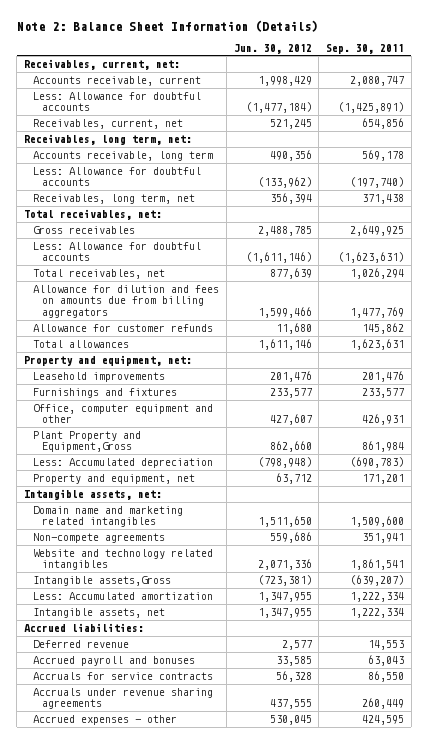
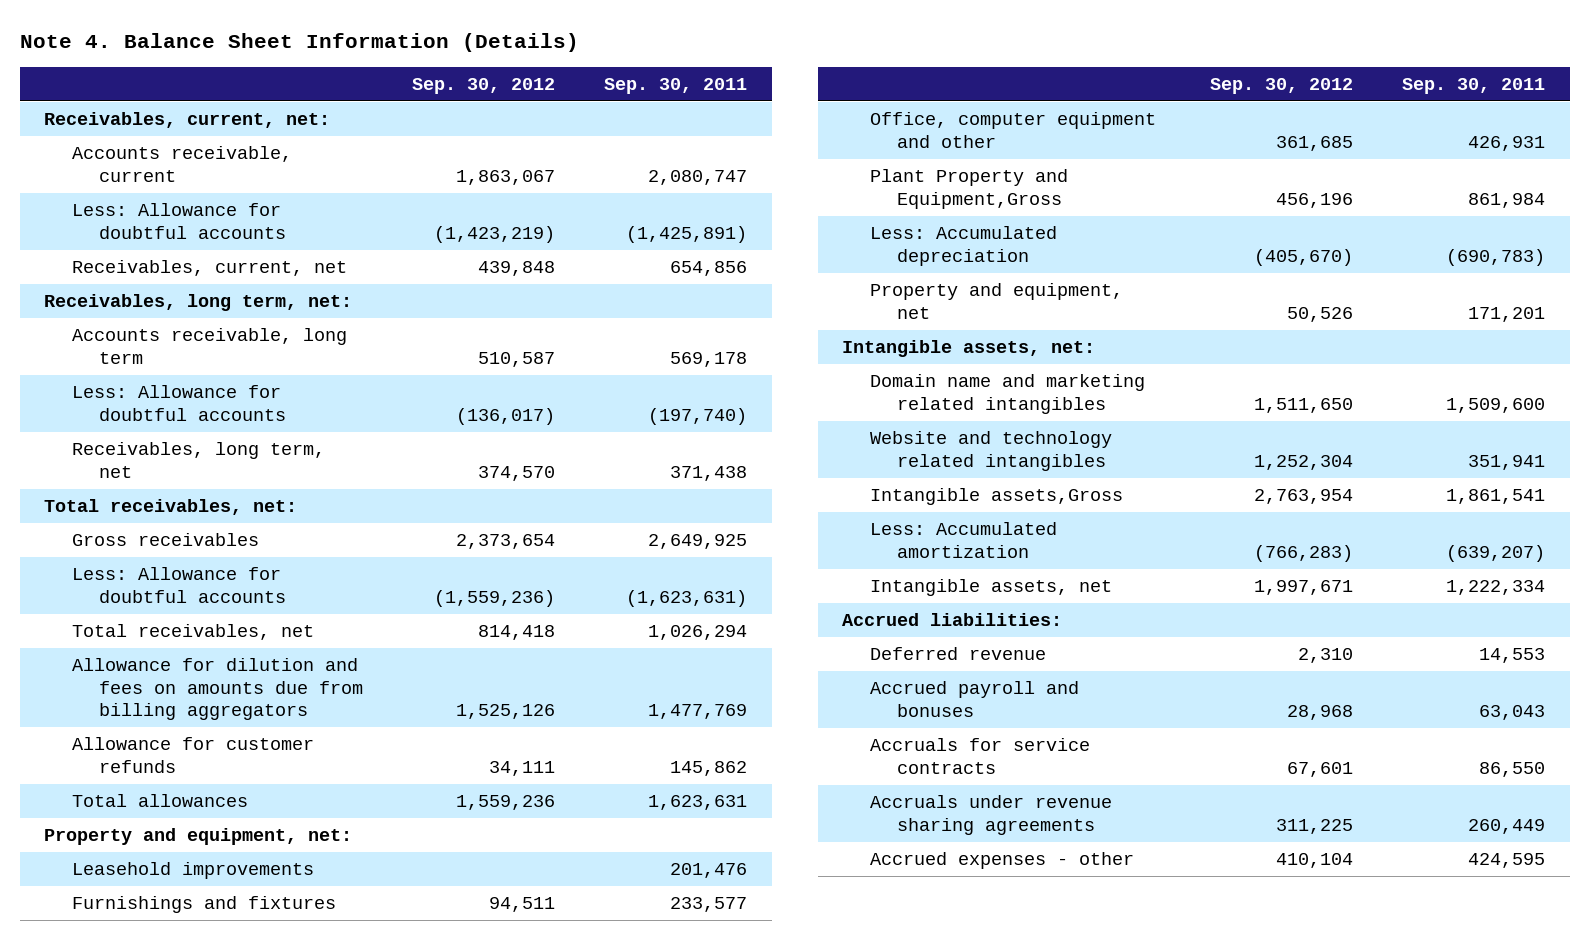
[16,19,318,32] Note 2: Balance Sheet Information (Details) -> [19,33,579,53] Note 4. Balance Sheet Information (Details)
[233,43,312,54] Jun. 30, 2012 -> none
none -> [412,77,556,94] Sep. 30, 2012
[33,532,166,543] Non-compete agreements -> none
[350,559,405,571] 1,861,541 -> [1468,454,1546,470] 351,941
[350,574,405,586] (639,207) -> [1446,489,1546,505] 1,861,541
[350,591,405,602] 1,222,334 -> [1446,544,1546,562] (639,207)

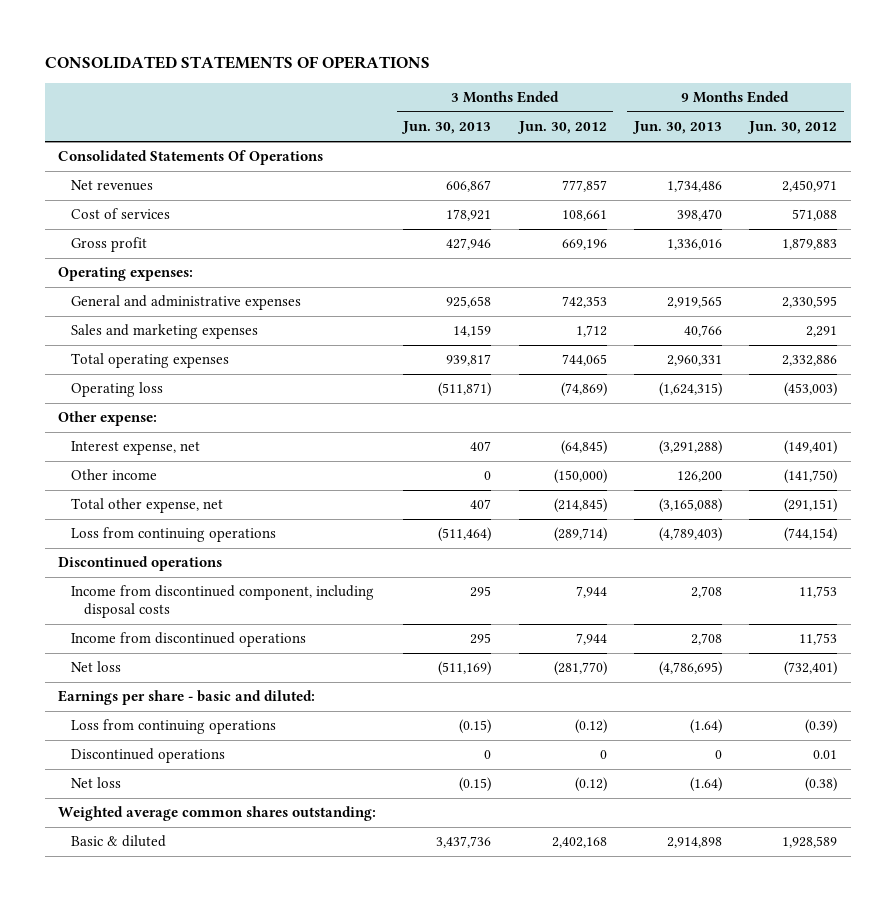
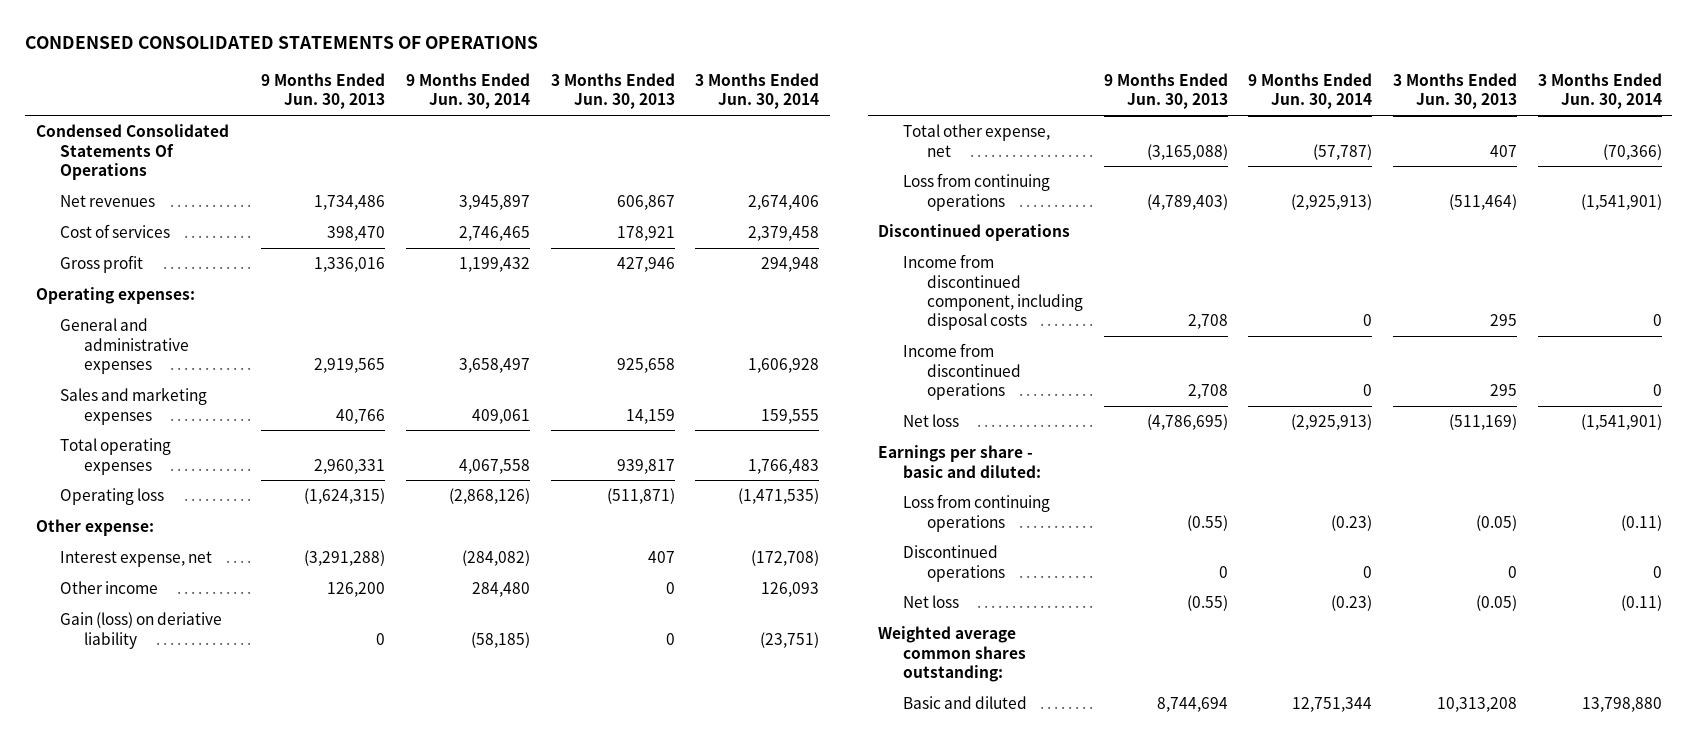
[44,55,430,69] CONSOLIDATED STATEMENTS OF OPERATIONS -> [25,36,539,50] CONDENSED CONSOLIDATED STATEMENTS OF OPERATIONS
[516,121,607,135] Jun. 30, 2012 -> none
[747,121,838,135] Jun. 30, 2012 -> none
none -> [405,72,530,110] 9 Months Ended Jun. 30, 2014
none -> [695,72,820,110] 3 Months Ended Jun. 30, 2014
[58,150,324,166] Consolidated Statements Of Operations -> [35,124,229,180] Condensed Consolidated Statements Of Operations
none -> [60,612,223,649] Gain (loss) on deriative liability
[459,719,492,735] (0.15) -> [1476,514,1518,531] (0.05)
[689,719,722,735] (1.64) -> [1186,514,1228,531] (0.55)
[459,777,492,793] (0.15) -> [1476,595,1518,612] (0.05)
[689,777,722,793] (1.64) -> [1186,595,1228,612] (0.55)
[71,835,167,848] Basic & diluted -> [902,696,1027,710] Basic and diluted
[436,836,492,849] 3,437,736 -> [1437,697,1518,713] 10,313,208
[666,837,722,849] 2,914,898 -> [1156,697,1228,713] 8,744,694

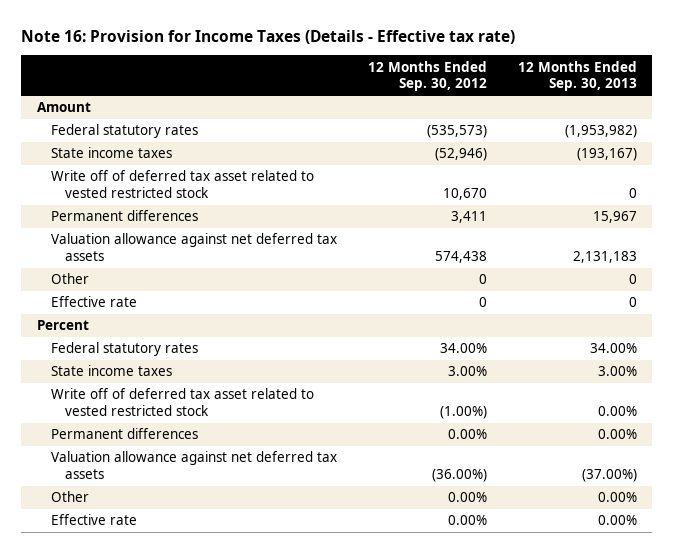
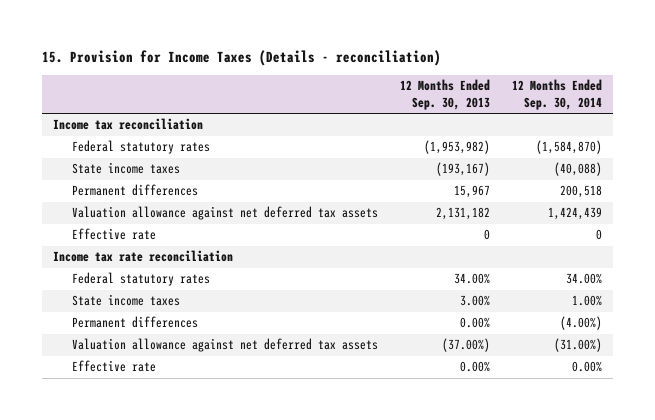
[21,30,516,45] Note 16: Provision for Income Taxes (Details - Effective tax rate) -> [42,50,442,67] 15. Provision for Income Taxes (Details - reconciliation)
[367,60,487,92] 12 Months Ended Sep. 30, 2012 -> none
none -> [511,79,602,110] 12 Months Ended Sep. 30, 2014
[36,102,91,113] Amount -> none
none -> [53,118,204,131] Income tax reconciliation
[50,170,314,198] Write off of deferred tax asset related to vested restricted stock -> none
[50,273,89,285] Other -> none
[572,250,637,263] 2,131,183 -> [436,207,491,221] 2,131,182
[36,320,89,331] Percent -> none
none -> [53,250,234,263] Income tax rate reconciliation
[50,388,314,416] Write off of deferred tax asset related to vested restricted stock -> none
[50,491,89,503] Other -> none

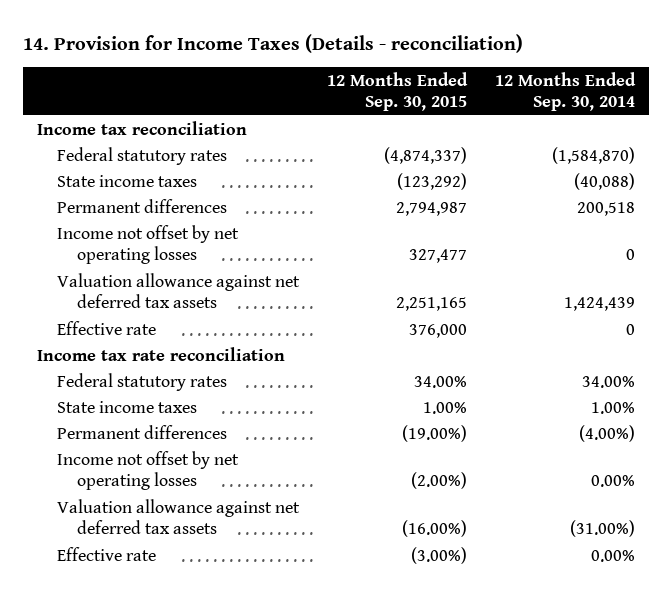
[42,50,442,67] 15. Provision for Income Taxes (Details - reconciliation) -> [22,33,523,53] 14. Provision for Income Taxes (Details - reconciliation)
[400,79,491,110] 12 Months Ended Sep. 30, 2013 -> none
none -> [327,71,469,112] 12 Months Ended Sep. 30, 2015
none -> [57,224,240,264] Income not offset by net operating losses
none -> [57,450,240,490] Income not offset by net operating losses

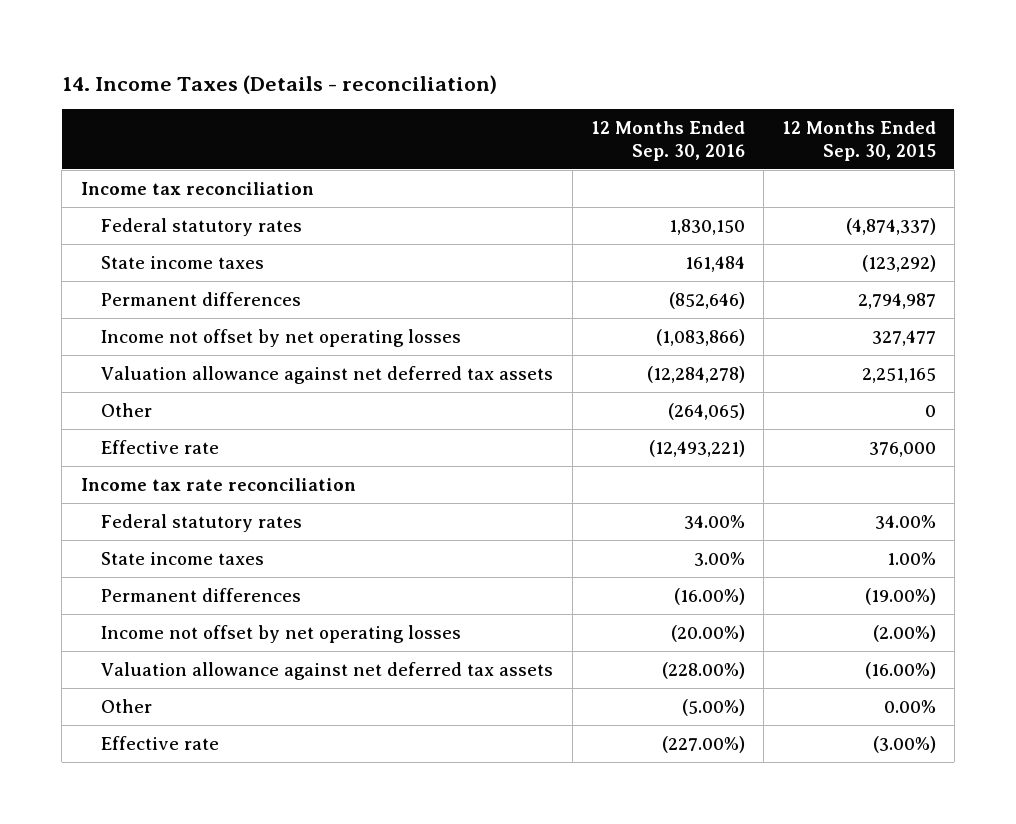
[22,33,523,53] 14. Provision for Income Taxes (Details - reconciliation) -> [61,74,497,94] 14. Income Taxes (Details - reconciliation)
[495,71,637,112] 12 Months Ended Sep. 30, 2014 -> none
none -> [590,121,745,161] 12 Months Ended Sep. 30, 2016
none -> [101,402,153,417] Other
none -> [101,698,153,713] Other

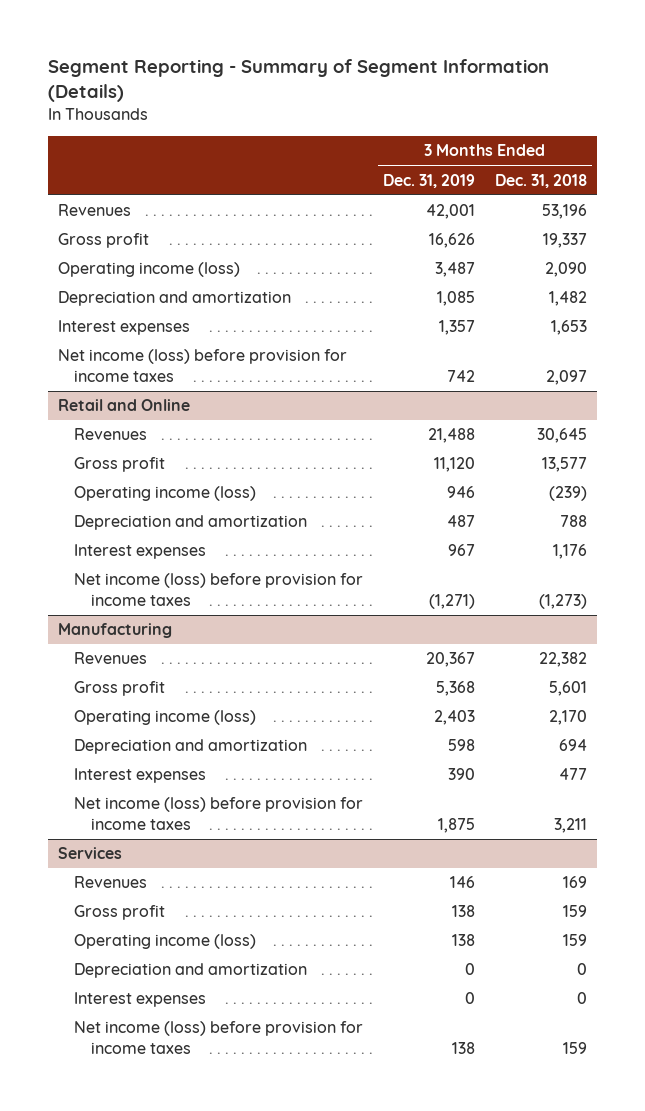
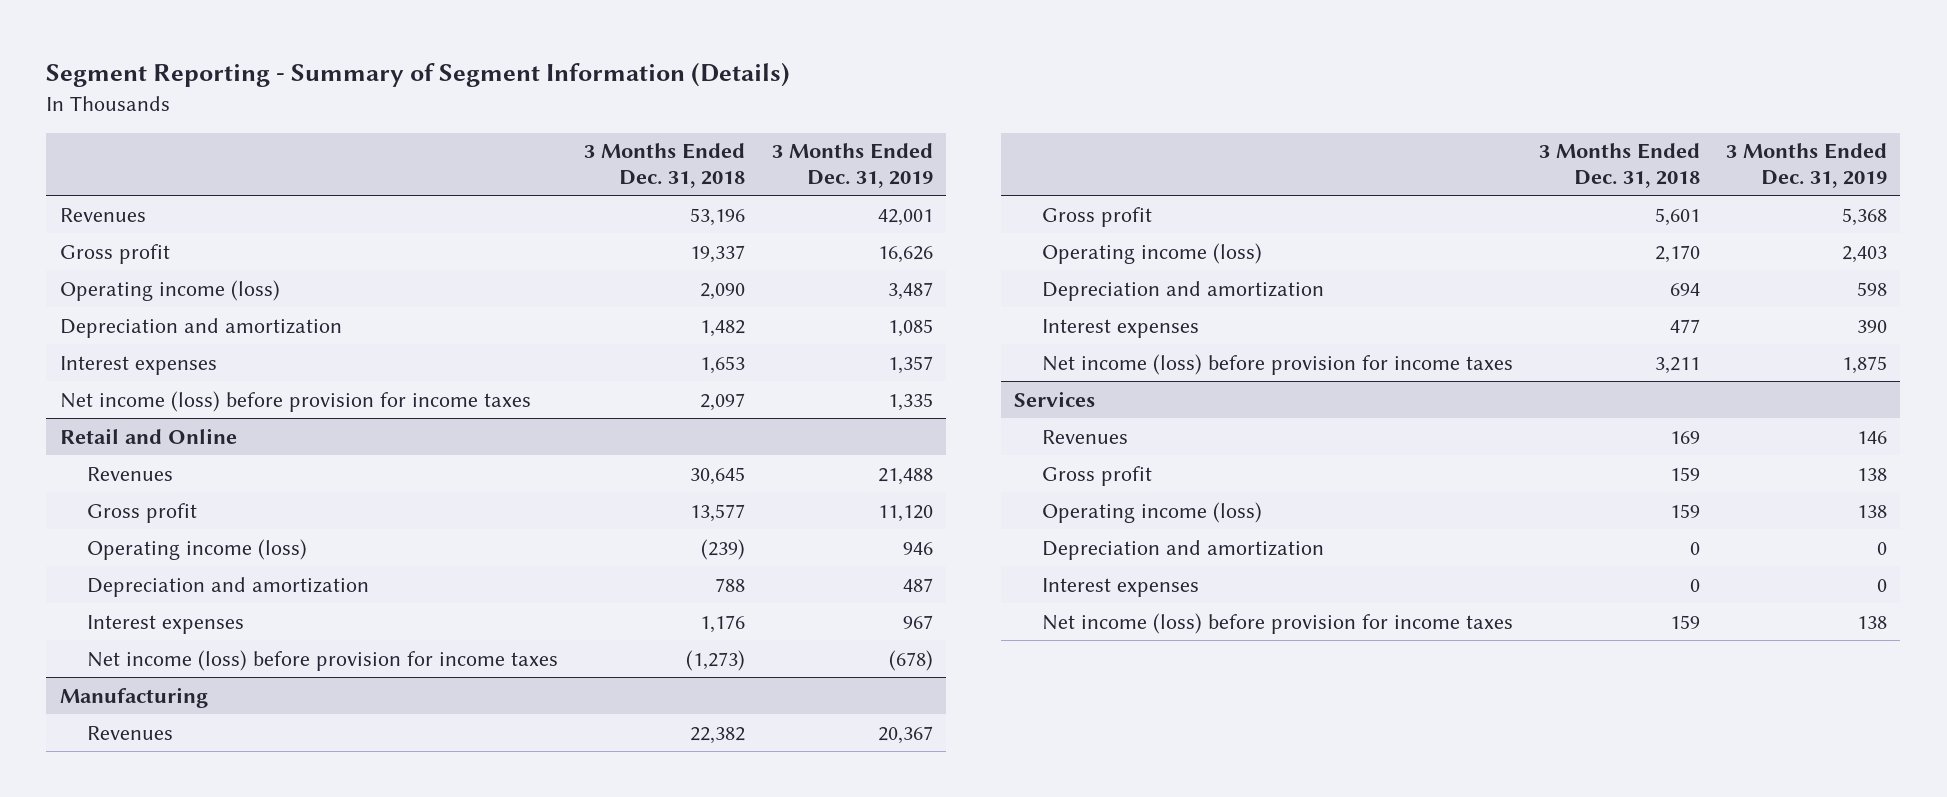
[447,369,476,382] 742 -> [887,392,933,411] 1,335
[429,593,476,609] (1,271) -> [888,649,933,671] (678)

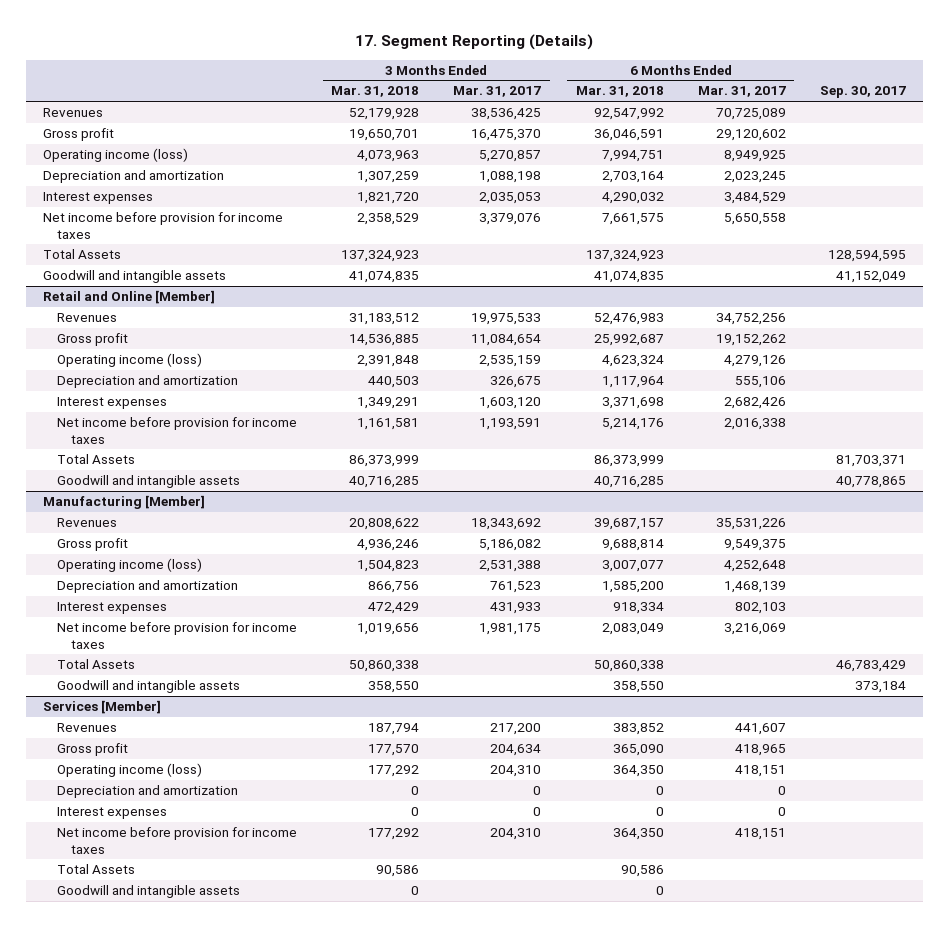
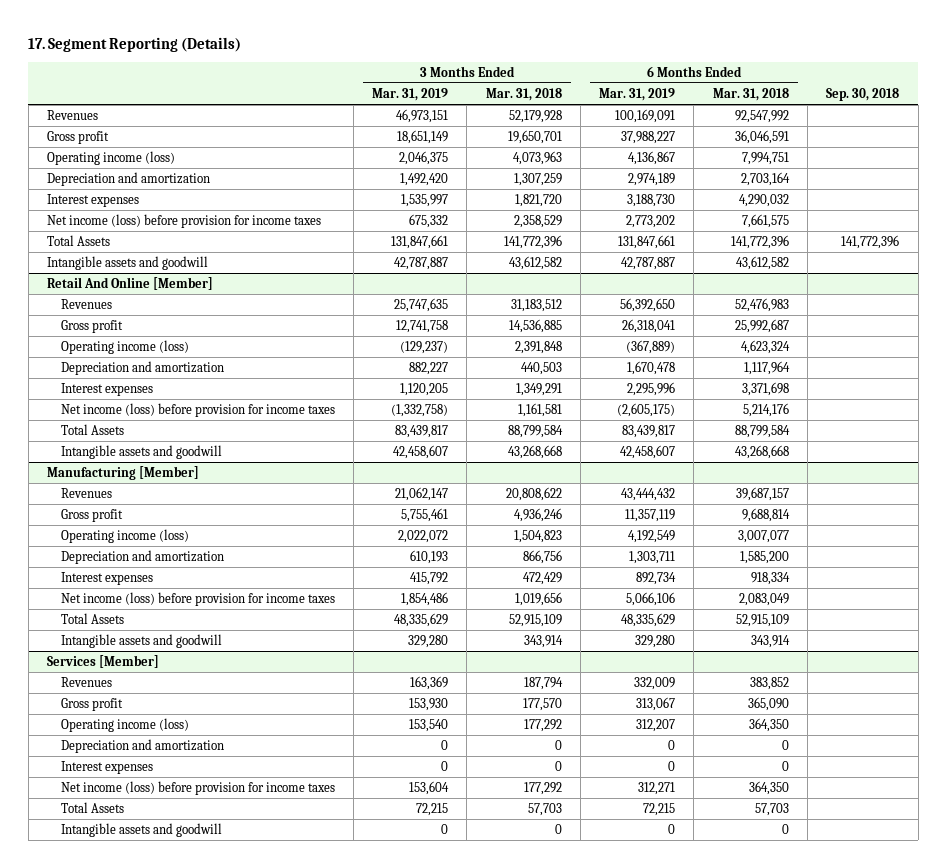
[453,86,542,98] Mar. 31, 2017 -> none
[697,86,786,98] Mar. 31, 2017 -> none
[820,86,907,99] Sep. 30, 2017 -> none
none -> [372,88,449,102] Mar. 31, 2019
none -> [599,88,676,102] Mar. 31, 2019
none -> [826,88,900,102] Sep. 30, 2018
[42,212,283,239] Net income before provision for income taxes -> [47,214,322,229] Net income (loss) before provision for income taxes
[341,250,420,263] 137,324,923 -> [503,235,562,250] 141,772,396
[585,250,664,263] 137,324,923 -> [730,235,789,250] 141,772,396
[42,270,226,284] Goodwill and intangible assets -> [47,256,209,271] Intangible assets and goodwill
[349,271,420,284] 41,074,835 -> [508,256,562,271] 43,612,582
[593,271,664,284] 41,074,835 -> [735,256,789,271] 43,612,582
[42,290,215,305] Retail and Online [Member] -> [47,277,214,291] Retail And Online [Member]
[57,417,298,444] Net income before provision for income taxes -> [60,403,335,418] Net income (loss) before provision for income taxes
[349,455,420,468] 86,373,999 -> [507,425,563,439] 88,799,584
[593,455,664,468] 86,373,999 -> [734,425,790,439] 88,799,584
[57,475,241,489] Goodwill and intangible assets -> [60,445,222,460] Intangible assets and goodwill
[349,476,420,489] 40,716,285 -> [507,445,562,460] 43,268,668
[593,476,664,489] 40,716,285 -> [734,445,789,460] 43,268,668
[57,622,298,649] Net income before provision for income taxes -> [60,592,335,607] Net income (loss) before provision for income taxes
[349,660,420,673] 50,860,338 -> [508,614,562,628] 52,915,109
[593,660,664,673] 50,860,338 -> [735,614,789,628] 52,915,109
[57,680,241,694] Goodwill and intangible assets -> [60,634,222,649] Intangible assets and goodwill
[368,681,420,694] 358,550 -> [523,635,563,649] 343,914
[612,681,664,694] 358,550 -> [750,635,790,649] 343,914
[57,827,298,854] Net income before provision for income taxes -> [60,781,335,796] Net income (loss) before provision for income taxes
[376,865,420,878] 90,586 -> [527,803,562,817] 57,703
[620,865,664,878] 90,586 -> [754,803,789,817] 57,703
[57,885,241,899] Goodwill and intangible assets -> [60,823,222,838] Intangible assets and goodwill

